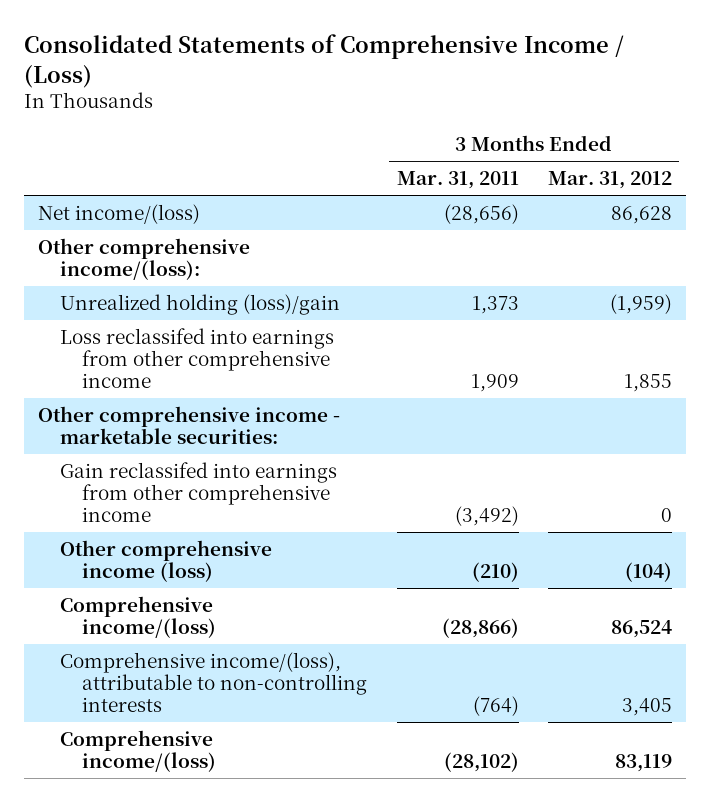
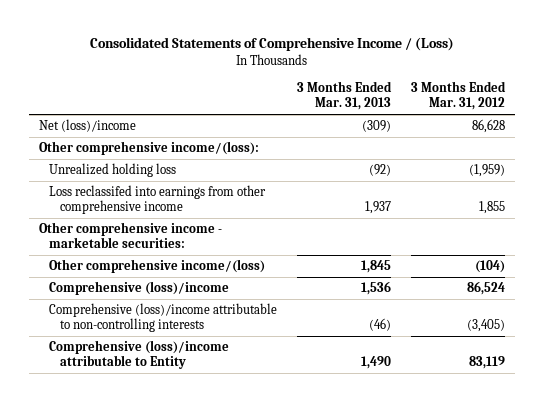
[396,171,519,190] Mar. 31, 2011 -> none
none -> [297,81,393,111] 3 Months Ended Mar. 31, 2013
[38,203,201,224] Net income/(loss) -> [39,119,137,133] Net (loss)/income
[60,293,341,315] Unrealized holding (loss)/gain -> [49,163,177,178] Unrealized holding loss
[60,461,338,523] Gain reclassifed into earnings from other comprehensive income -> none
[60,539,273,583] Other comprehensive income (loss) -> [49,259,266,274] Other comprehensive income/(loss)
[60,595,217,639] Comprehensive income/(loss) -> [49,281,230,296] Comprehensive (loss)/income
[60,651,368,713] Comprehensive income/(loss), attributable to non-controlling interests -> [49,303,278,333] Comprehensive (loss)/income attributable to non-controlling interests
[621,698,672,717] 3,405 -> [466,319,505,333] (3,405)
[60,729,217,773] Comprehensive income/(loss) -> [49,340,230,370] Comprehensive (loss)/income attributable to Entity

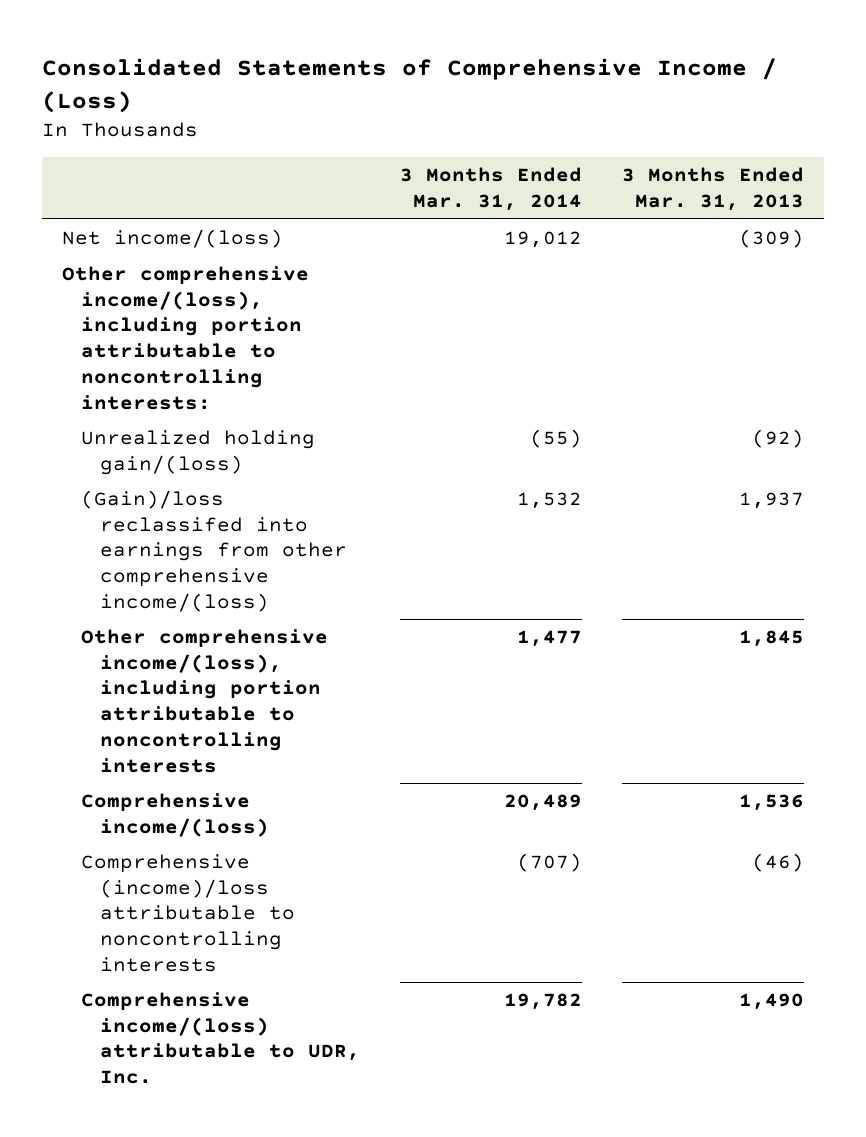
[410,81,506,111] 3 Months Ended Mar. 31, 2012 -> none
none -> [400,167,583,212] 3 Months Ended Mar. 31, 2014
[39,222,223,249] Other comprehensive income - marketable securities: -> none
[39,119,137,133] Net (loss)/income -> [62,228,284,248] Net income/(loss)
[39,141,260,156] Other comprehensive income/(loss): -> [62,265,310,410] Other comprehensive income/(loss), including portion attributable to noncontrolling interests:
[49,163,177,178] Unrealized holding loss -> [81,429,316,475] Unrealized holding gain/(loss)
[49,185,267,215] Loss reclassifed into earnings from other comprehensive income -> [81,489,348,612] (Gain)/loss reclassifed into earnings from other comprehensive income/(loss)
[49,259,266,274] Other comprehensive income/(loss) -> [81,628,329,773] Other comprehensive income/(loss), including portion attributable to noncontrolling interests
[49,281,230,296] Comprehensive (loss)/income -> [81,792,270,837] Comprehensive income/(loss)
[49,303,278,333] Comprehensive (loss)/income attributable to non-controlling interests -> [81,853,296,972] Comprehensive (income)/loss attributable to noncontrolling interests
[49,340,230,370] Comprehensive (loss)/income attributable to Entity -> [81,991,361,1085] Comprehensive income/(loss) attributable to UDR, Inc.

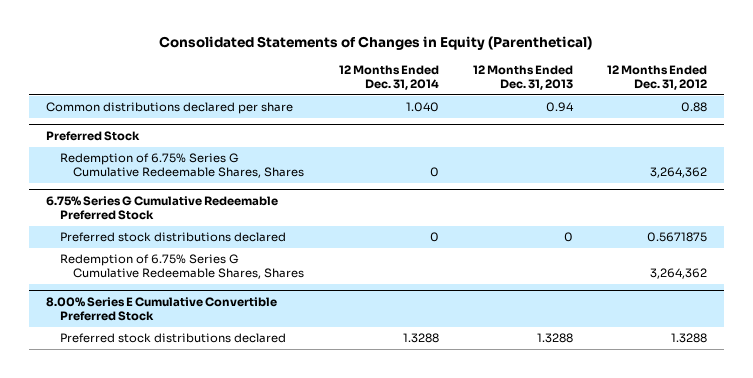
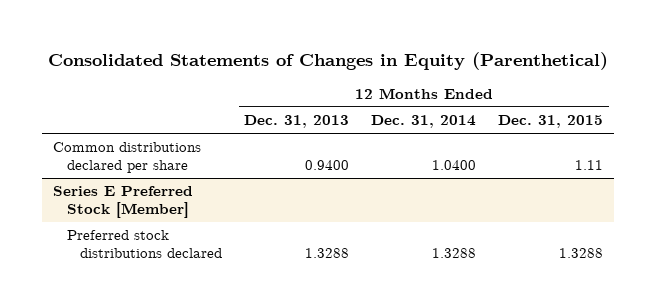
[606,65,707,91] 12 Months Ended Dec. 31, 2012 -> none
none -> [498,115,604,129] Dec. 31, 2015
[46,131,141,142] Preferred Stock -> none
[59,153,305,178] Redemption of 6.75% Series G Cumulative Redeemable Shares, Shares -> none
[46,196,279,220] 6.75% Series G Cumulative Redeemable Preferred Stock -> none
[59,232,286,243] Preferred stock distributions declared -> none
[59,254,305,279] Redemption of 6.75% Series G Cumulative Redeemable Shares, Shares -> none
[405,102,439,113] 1.040 -> [432,160,477,171] 1.0400
[545,102,574,113] 0.94 -> [305,160,350,171] 0.9400
[46,297,278,321] 8.00% Series E Cumulative Convertible Preferred Stock -> [52,186,193,219] Series E Preferred Stock [Member]

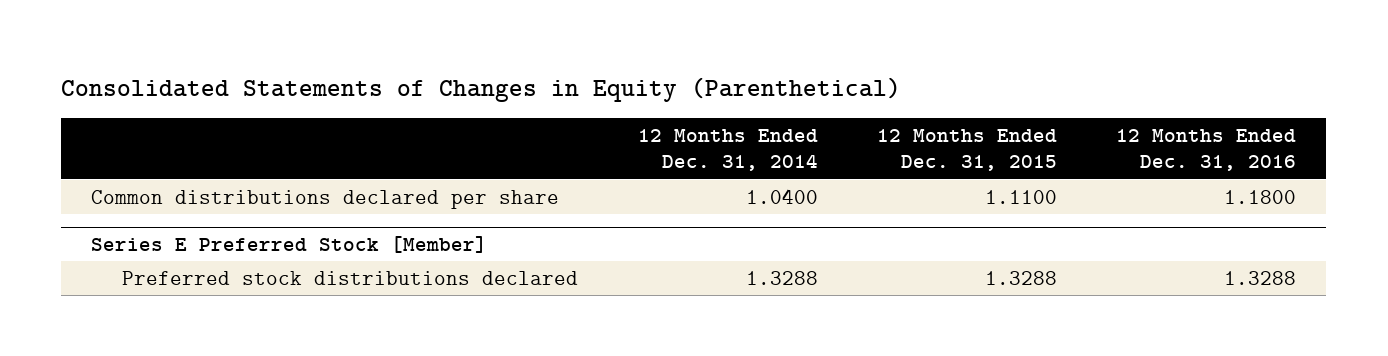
[244,115,350,129] Dec. 31, 2013 -> none
none -> [1116,128,1297,172] 12 Months Ended Dec. 31, 2016
[575,160,604,171] 1.11 -> [985,189,1058,204] 1.1100

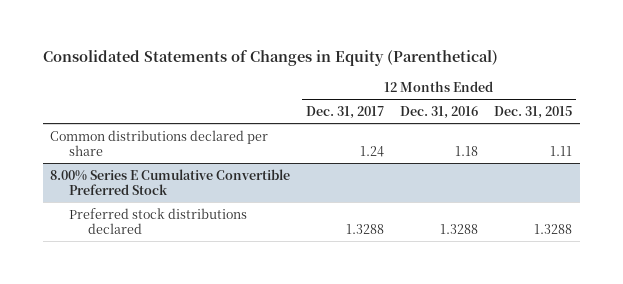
[637,128,818,172] 12 Months Ended Dec. 31, 2014 -> none
none -> [306,105,385,119] Dec. 31, 2017
[985,189,1058,204] 1.1100 -> [550,145,573,156] 1.11
[1224,189,1297,204] 1.1800 -> [455,145,479,156] 1.18
[91,236,488,254] Series E Preferred Stock [Member] -> [50,168,291,195] 8.00% Series E Cumulative Convertible Preferred Stock

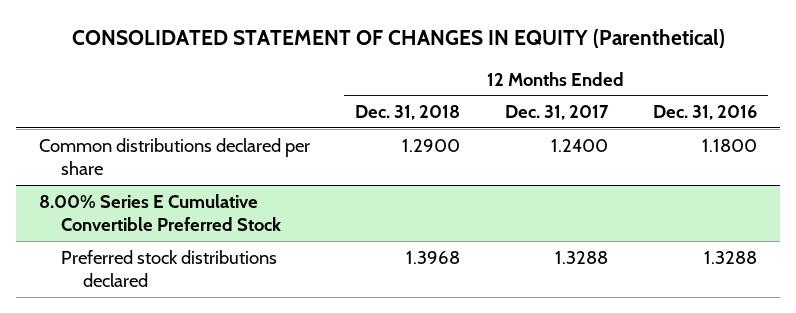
[42,50,498,67] Consolidated Statements of Changes in Equity (Parenthetical) -> [71,28,725,48] CONSOLIDATED STATEMENT OF CHANGES IN EQUITY (Parenthetical)
[494,105,573,119] Dec. 31, 2015 -> none
none -> [354,104,460,120] Dec. 31, 2018
[360,145,385,157] 1.24 -> [550,138,608,152] 1.2400
[455,145,479,156] 1.18 -> [702,138,758,152] 1.1800

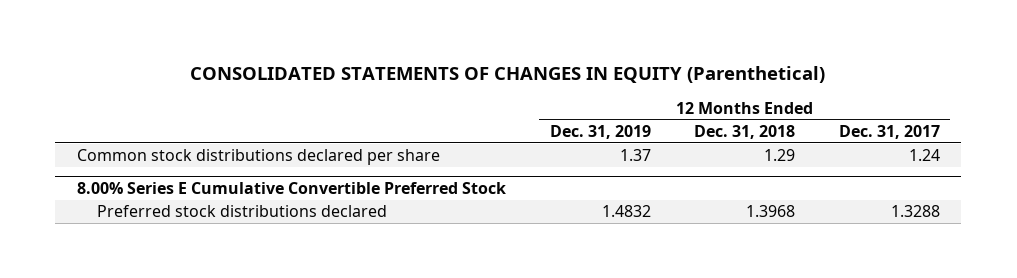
[71,28,725,48] CONSOLIDATED STATEMENT OF CHANGES IN EQUITY (Parenthetical) -> [190,66,826,84] CONSOLIDATED STATEMENTS OF CHANGES IN EQUITY (Parenthetical)
[653,104,758,120] Dec. 31, 2016 -> none
none -> [549,125,651,140] Dec. 31, 2019
[38,137,310,175] Common distributions declared per share -> [77,149,441,166] Common stock distributions declared per share
[401,138,460,152] 1.2900 -> [764,149,796,162] 1.29
[550,138,608,152] 1.2400 -> [908,149,940,162] 1.24

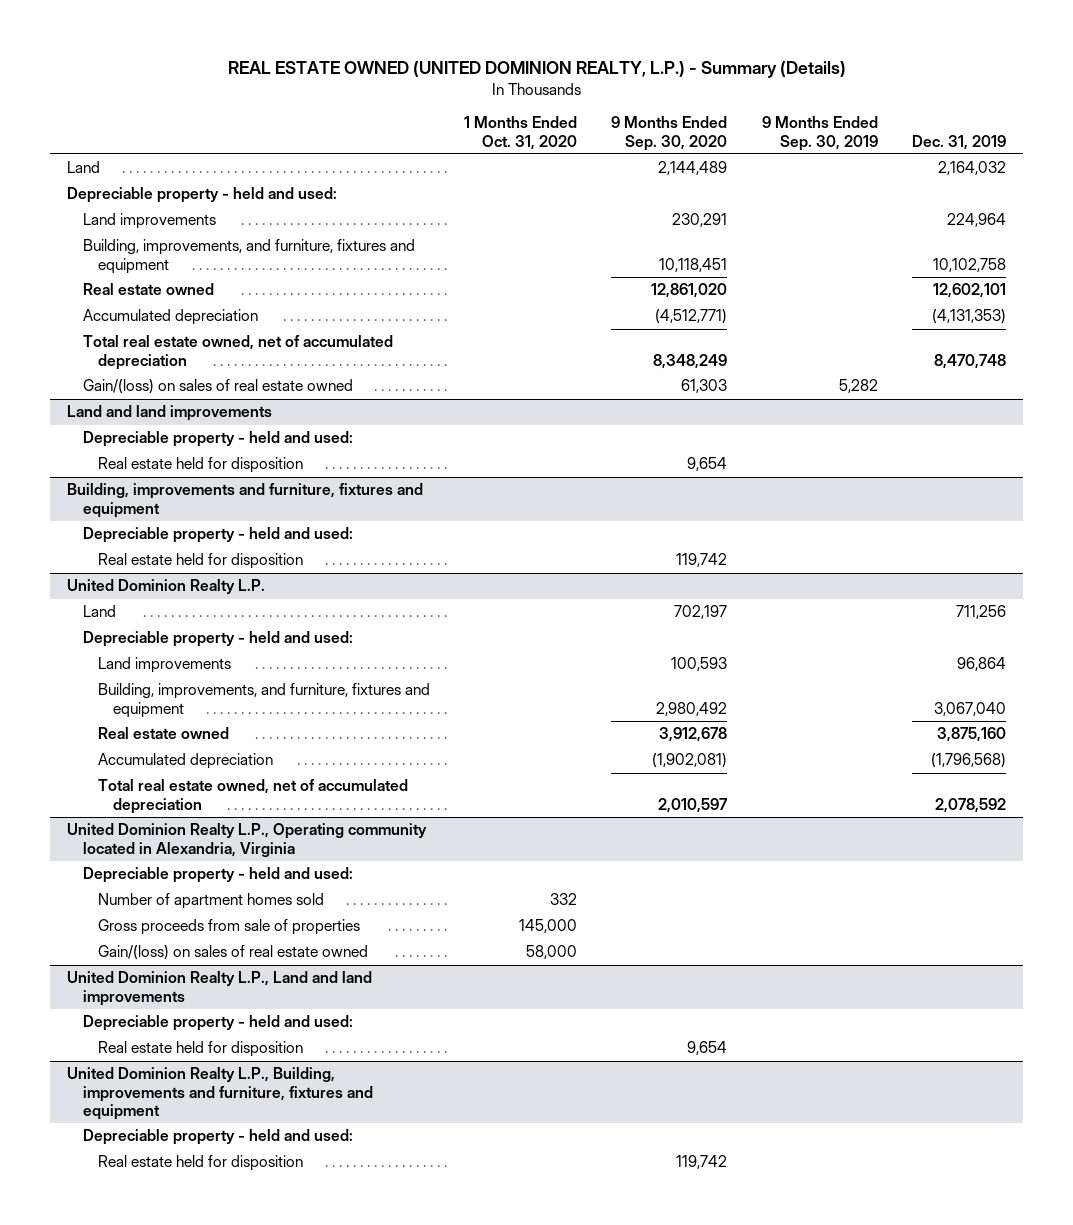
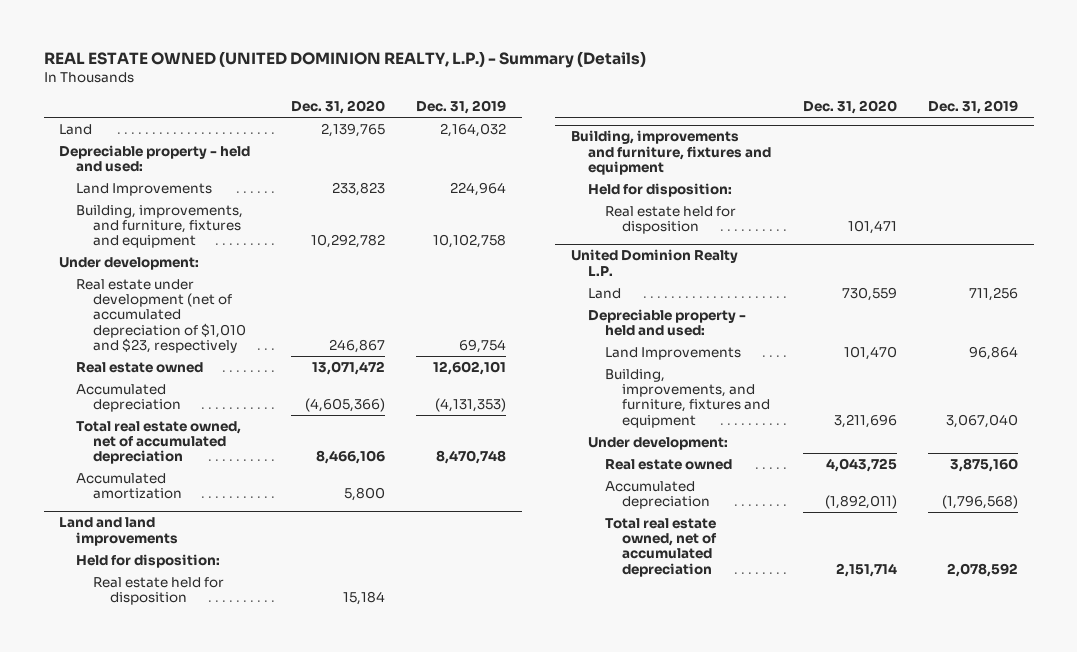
[463,116,577,150] 1 Months Ended Oct. 31, 2020 -> none
[611,116,728,151] 9 Months Ended Sep. 30, 2020 -> none
[761,116,878,151] 9 Months Ended Sep. 30, 2019 -> none
none -> [290,100,385,115] Dec. 31, 2020
[82,213,216,230] Land improvements -> [76,182,213,196] Land Improvements
none -> [59,256,200,270] Under development:
none -> [76,278,247,354] Real estate under development (net of accumulated depreciation of $1,010 and $23, respectively
[82,379,353,395] Gain/(loss) on sales of real estate owned -> none
none -> [76,472,183,500] Accumulated amortization
[82,431,353,448] Depreciable property - held and used: -> none
none -> [76,553,221,568] Held for disposition:
[82,527,353,544] Depreciable property - held and used: -> none
none -> [588,182,733,197] Held for disposition:
[97,657,231,674] Land improvements -> [605,346,742,360] Land Improvements
none -> [588,436,729,450] Under development:
[67,823,428,857] United Dominion Realty L.P., Operating community located in Alexandria, Virginia -> none
[82,867,353,884] Depreciable property - held and used: -> none
[97,893,324,910] Number of apartment homes sold -> none
[97,919,360,936] Gross proceeds from sale of properties -> none
[97,945,368,961] Gain/(loss) on sales of real estate owned -> none
[67,971,373,1006] United Dominion Realty L.P., Land and land improvements -> none
[82,1015,353,1032] Depreciable property - held and used: -> none
[97,1041,303,1058] Real estate held for disposition -> none
[67,1067,373,1120] United Dominion Realty L.P., Building, improvements and furniture, fixtures and equipment -> none
[82,1129,353,1146] Depreciable property - held and used: -> none
[97,1155,303,1172] Real estate held for disposition -> none

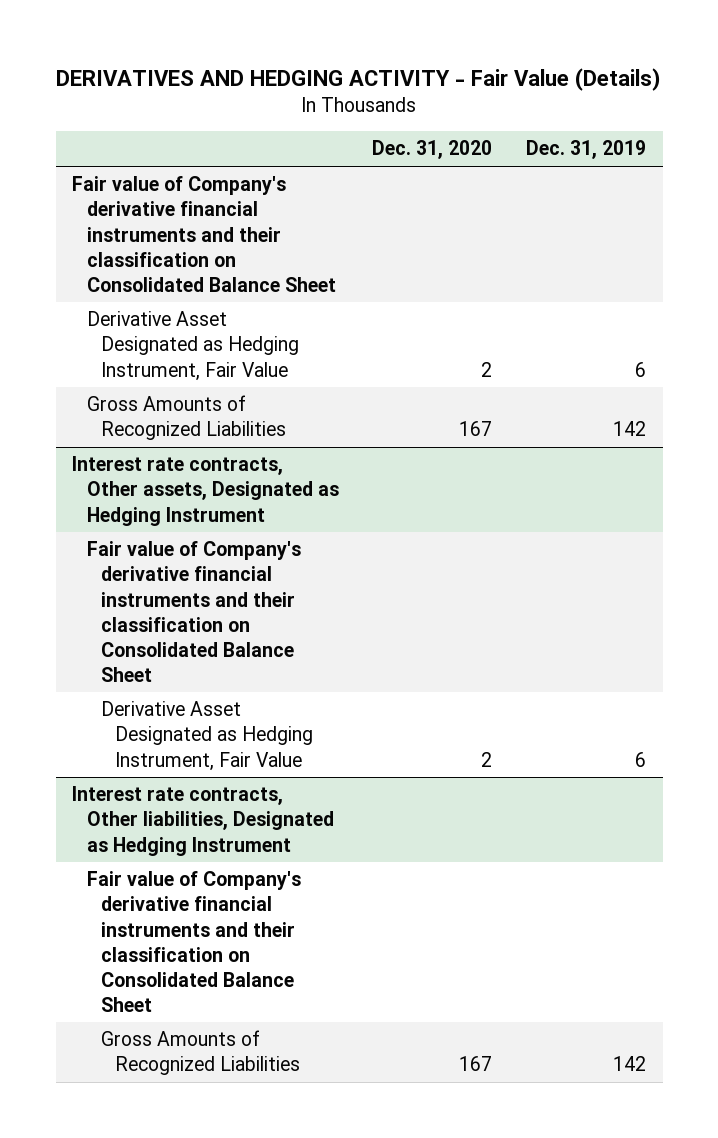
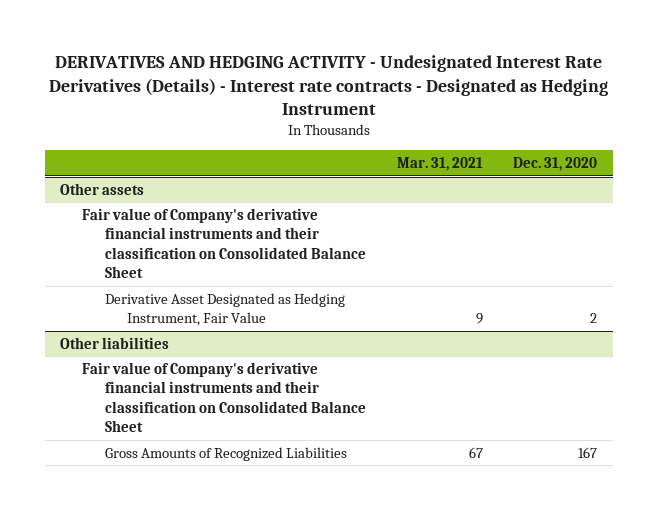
[56,67,662,91] DERIVATIVES AND HEDGING ACTIVITY - Fair Value (Details) -> [48,55,608,115] DERIVATIVES AND HEDGING ACTIVITY - Undesignated Interest Rate Derivatives (Details) - Interest rate contracts - Designated as Hedging Instrument
[525,140,646,160] Dec. 31, 2019 -> none
none -> [396,157,483,172] Mar. 31, 2021
[72,176,336,292] Fair value of Company's derivative financial instruments and their classification on Consolidated Balance Sheet -> none
[86,311,299,381] Derivative Asset Designated as Hedging Instrument, Fair Value -> none
[86,395,286,441] Gross Amounts of Recognized Liabilities -> none
[72,456,339,526] Interest rate contracts, Other assets, Designated as Hedging Instrument -> none
none -> [60,182,145,195] Other assets
[72,786,334,856] Interest rate contracts, Other liabilities, Designated as Hedging Instrument -> none
none -> [60,336,170,349] Other liabilities

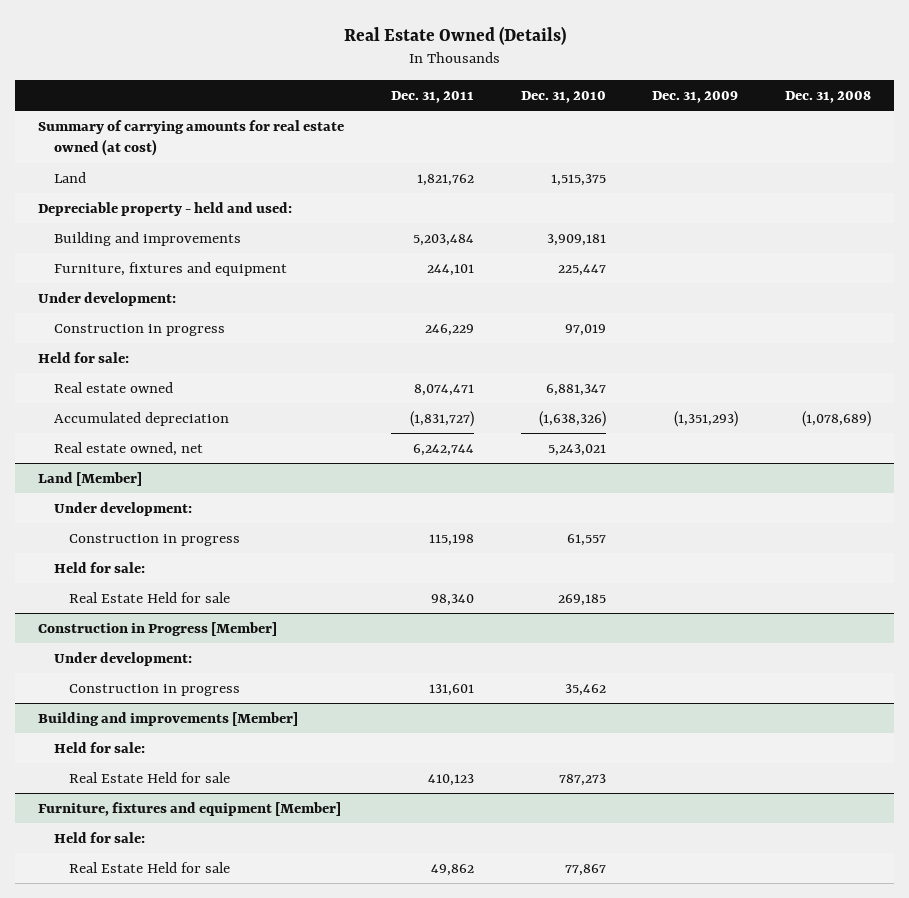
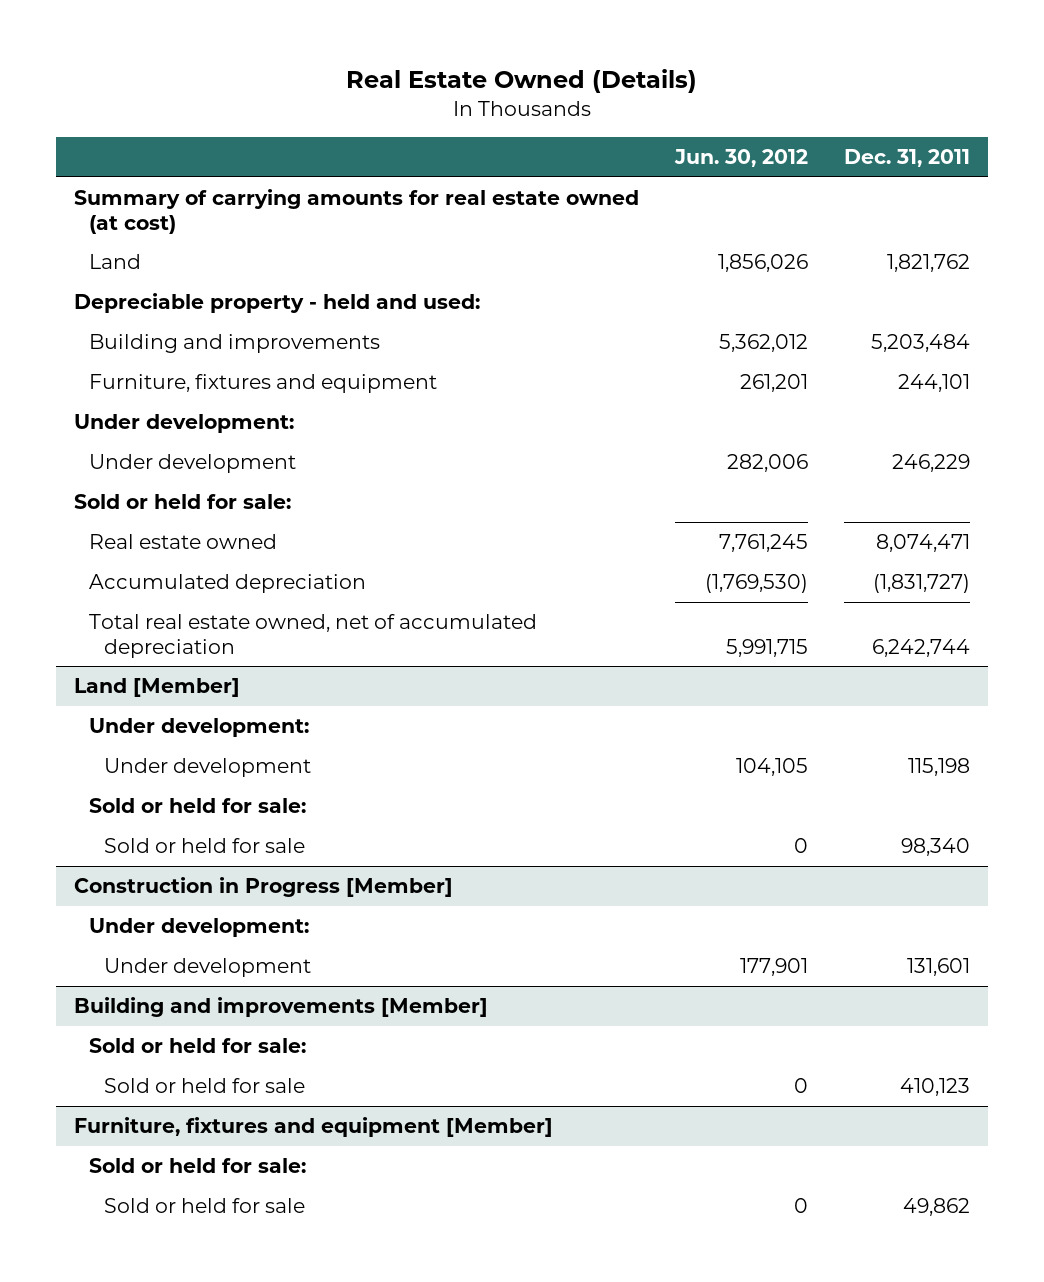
[520,91,606,104] Dec. 31, 2010 -> none
[652,91,739,104] Dec. 31, 2009 -> none
[784,91,871,104] Dec. 31, 2008 -> none
none -> [674,149,809,168] Jun. 30, 2012
[53,323,225,336] Construction in progress -> [89,454,297,474] Under development
[38,351,130,363] Held for sale: -> [74,494,292,510] Sold or held for sale:
[53,441,203,456] Real estate owned, net -> [89,614,538,658] Total real estate owned, net of accumulated depreciation
[69,533,241,546] Construction in progress -> [103,758,311,778] Under development
[53,561,145,573] Held for sale: -> [89,798,307,814] Sold or held for sale:
[69,591,231,603] Real Estate Held for sale -> [103,838,305,854] Sold or held for sale
[69,683,241,696] Construction in progress -> [103,958,311,978] Under development
[53,741,145,753] Held for sale: -> [89,1038,307,1054] Sold or held for sale:
[69,771,231,783] Real Estate Held for sale -> [103,1078,305,1094] Sold or held for sale
[53,831,145,843] Held for sale: -> [89,1158,307,1174] Sold or held for sale:
[69,861,231,873] Real Estate Held for sale -> [103,1198,305,1214] Sold or held for sale

